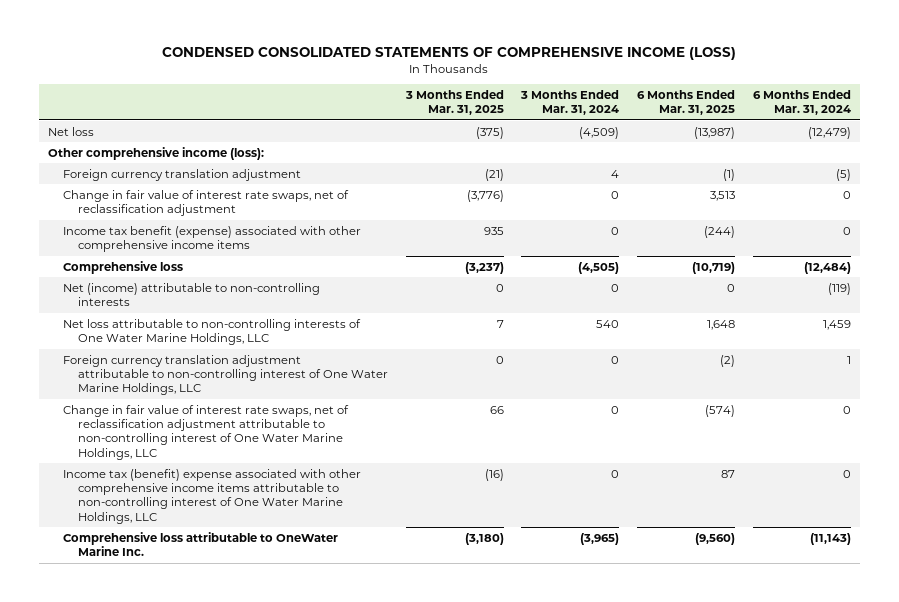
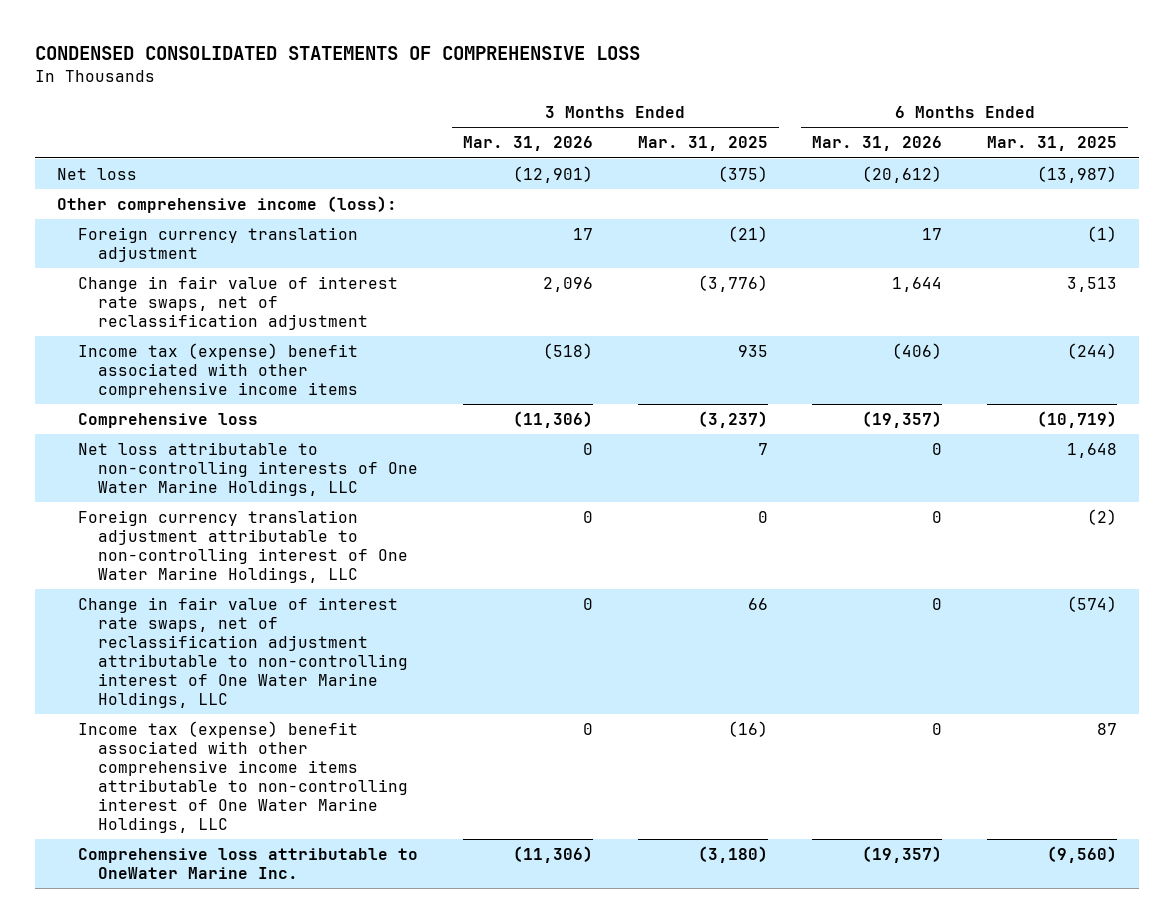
[162,46,737,60] CONDENSED CONSOLIDATED STATEMENTS OF COMPREHENSIVE INCOME (LOSS) -> [35,46,641,61] CONDENSED CONSOLIDATED STATEMENTS OF COMPREHENSIVE LOSS
[520,89,620,116] 3 Months Ended Mar. 31, 2024 -> none
[753,89,852,116] 6 Months Ended Mar. 31, 2024 -> none
none -> [463,136,594,152] Mar. 31, 2026
none -> [812,136,943,152] Mar. 31, 2026
[62,225,361,253] Income tax benefit (expense) associated with other comprehensive income items -> [77,342,359,398] Income tax (expense) benefit associated with other comprehensive income items
[62,282,320,307] Net (income) attributable to non-controlling interests -> none
[62,468,361,524] Income tax (benefit) expense associated with other comprehensive income items attributable to non-controlling interest of One Water Marine Holdings, LLC -> [77,720,409,834] Income tax (expense) benefit associated with other comprehensive income items attributable to non-controlling interest of One Water Marine Holdings, LLC

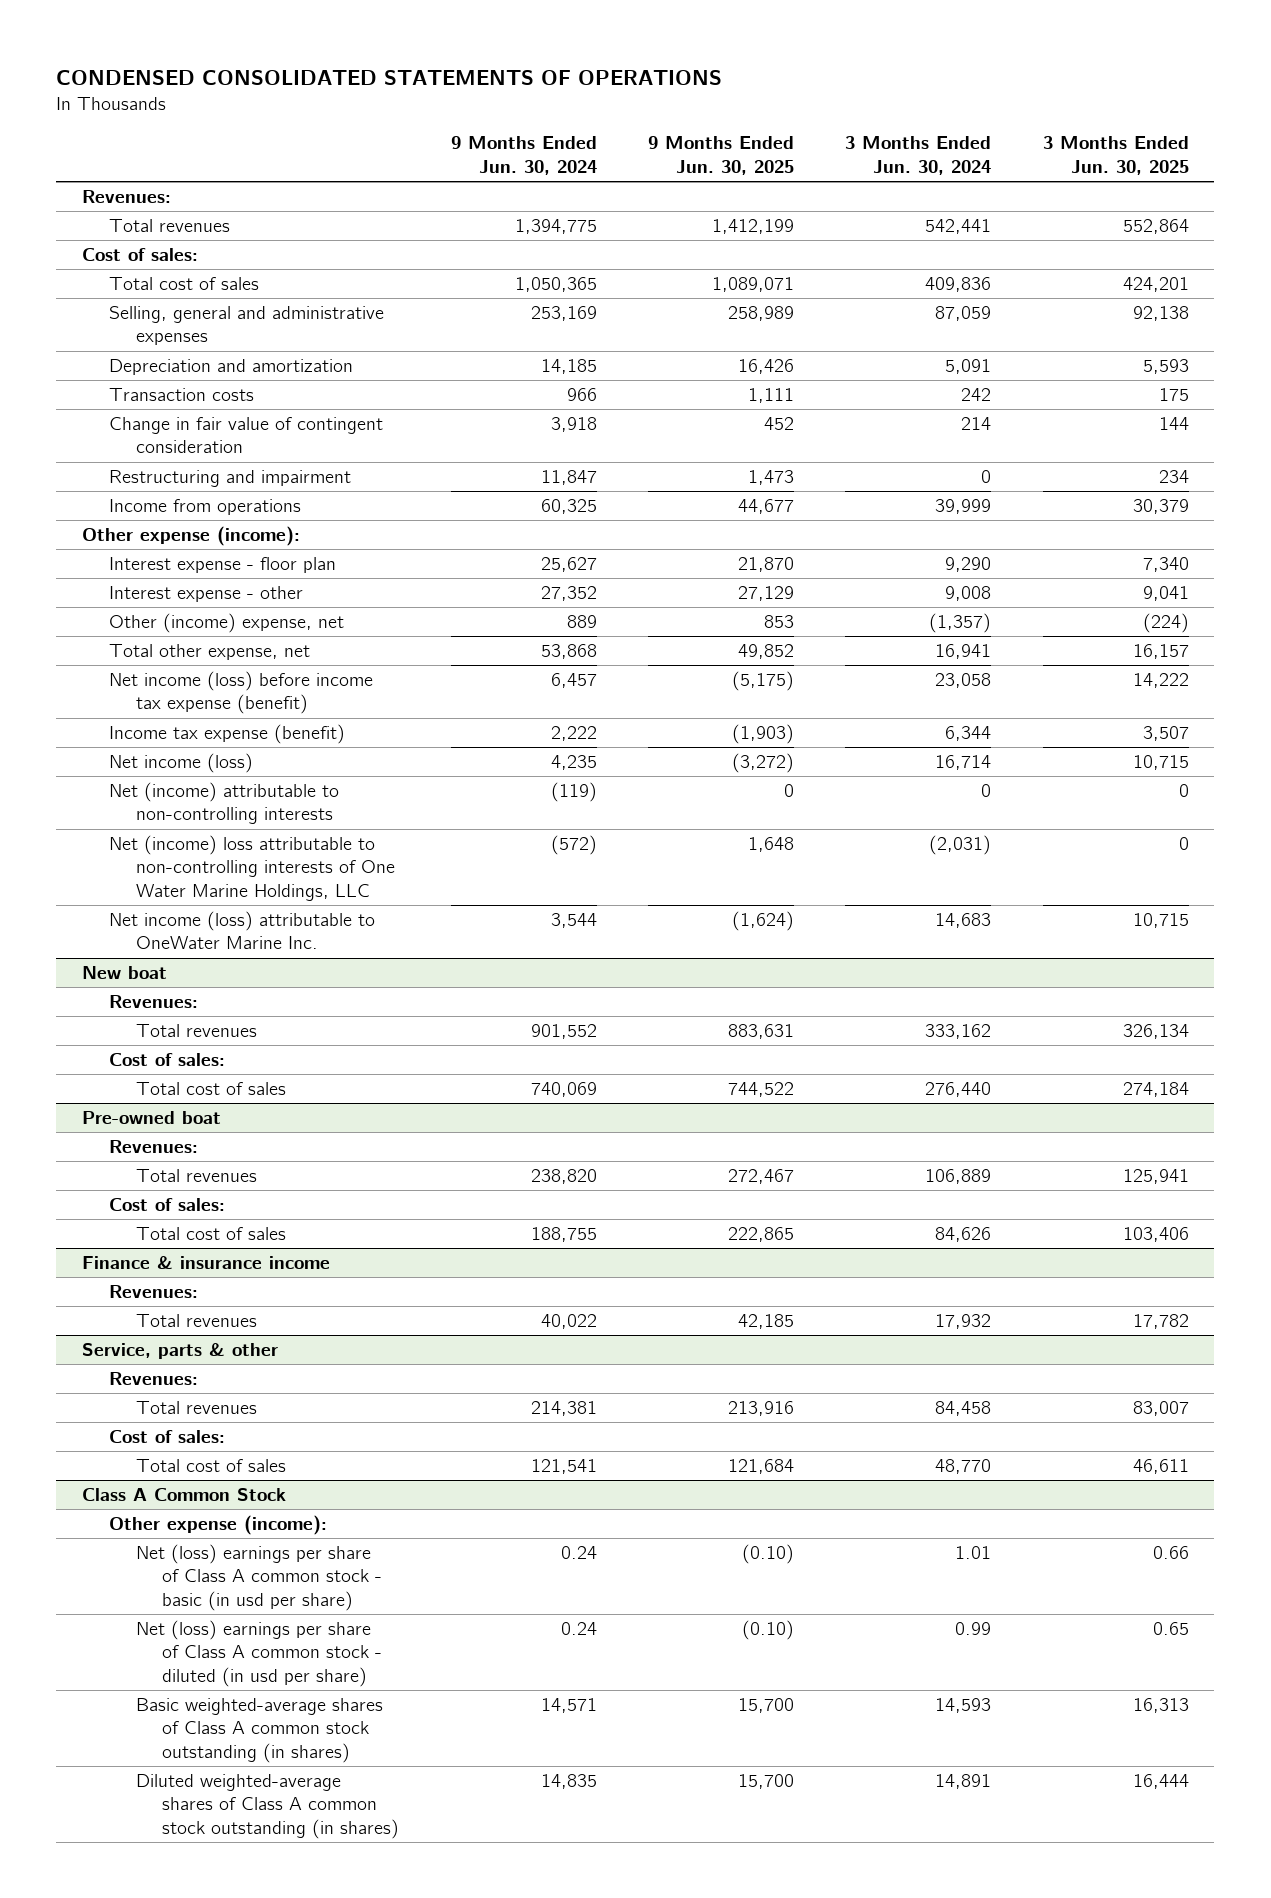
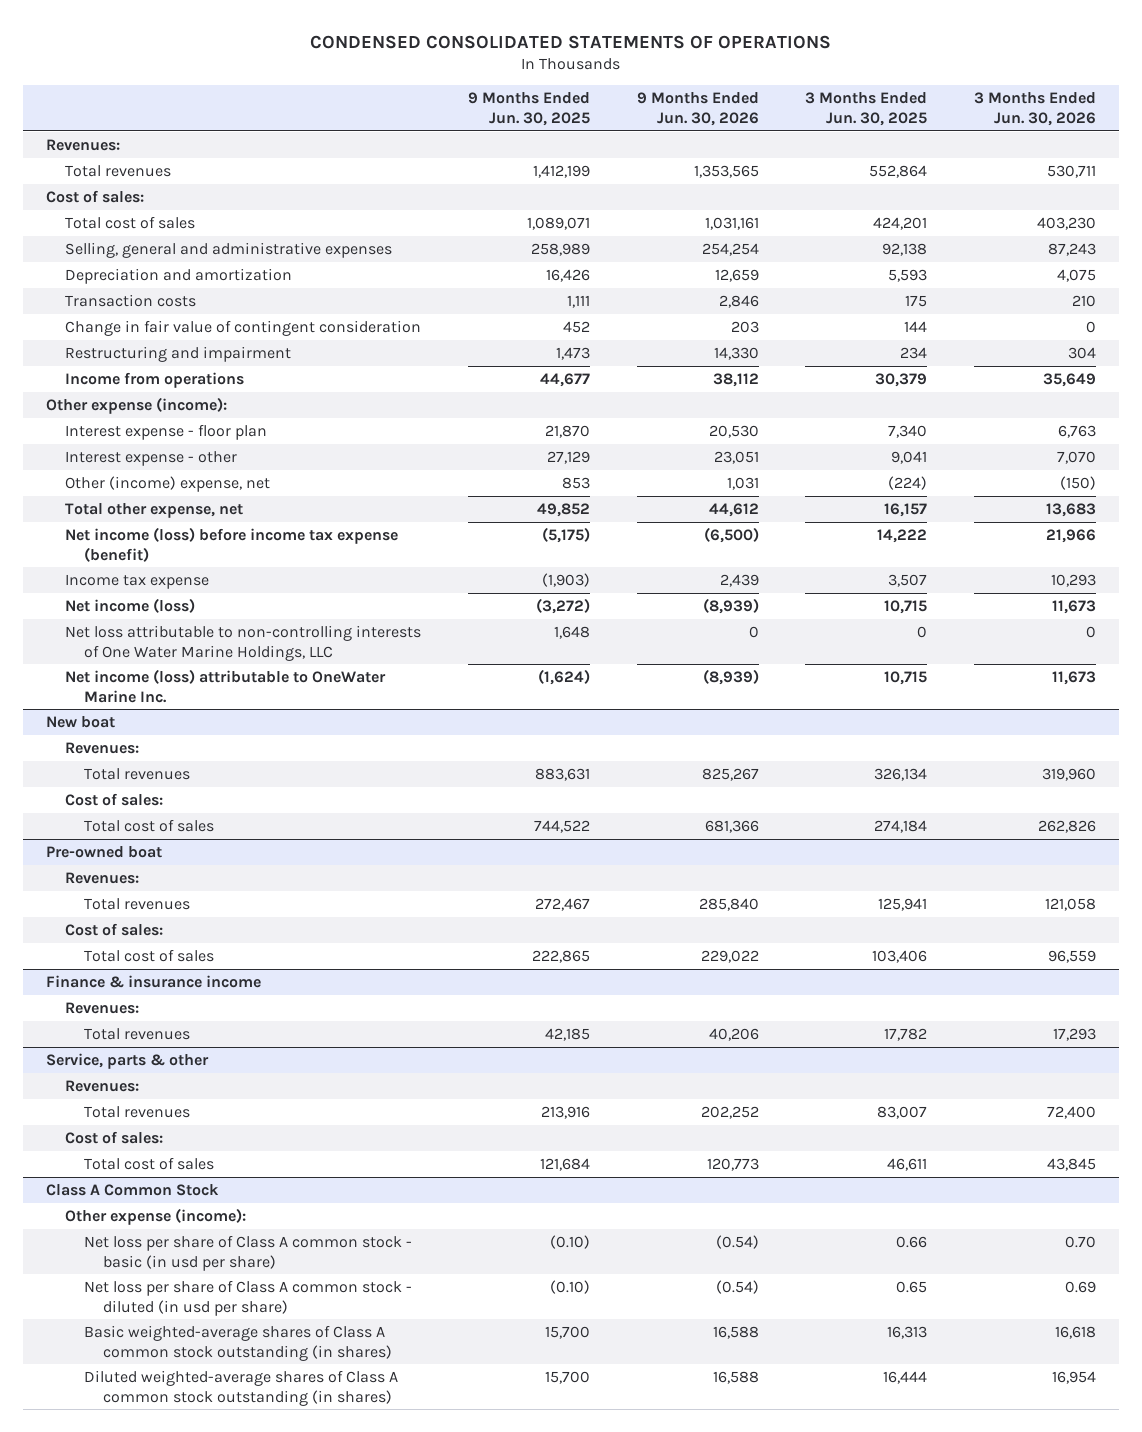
[450,136,597,175] 9 Months Ended Jun. 30, 2024 -> none
[845,136,992,175] 3 Months Ended Jun. 30, 2024 -> none
none -> [636,92,759,126] 9 Months Ended Jun. 30, 2026
none -> [973,92,1096,126] 3 Months Ended Jun. 30, 2026
[108,723,345,744] Income tax expense (benefit) -> [65,573,210,589] Income tax expense
[108,781,339,825] Net (income) attributable to non-controlling interests -> none
[108,834,395,901] Net (income) loss attributable to non-controlling interests of One Water Marine Holdings, LLC -> [65,624,422,661] Net loss attributable to non-controlling interests of One Water Marine Holdings, LLC
[135,1543,383,1611] Net (loss) earnings per share of Class A common stock - basic (in usd per share) -> [84,1234,413,1271] Net loss per share of Class A common stock - basic (in usd per share)
[135,1619,383,1687] Net (loss) earnings per share of Class A common stock - diluted (in usd per share) -> [84,1279,413,1316] Net loss per share of Class A common stock - diluted (in usd per share)

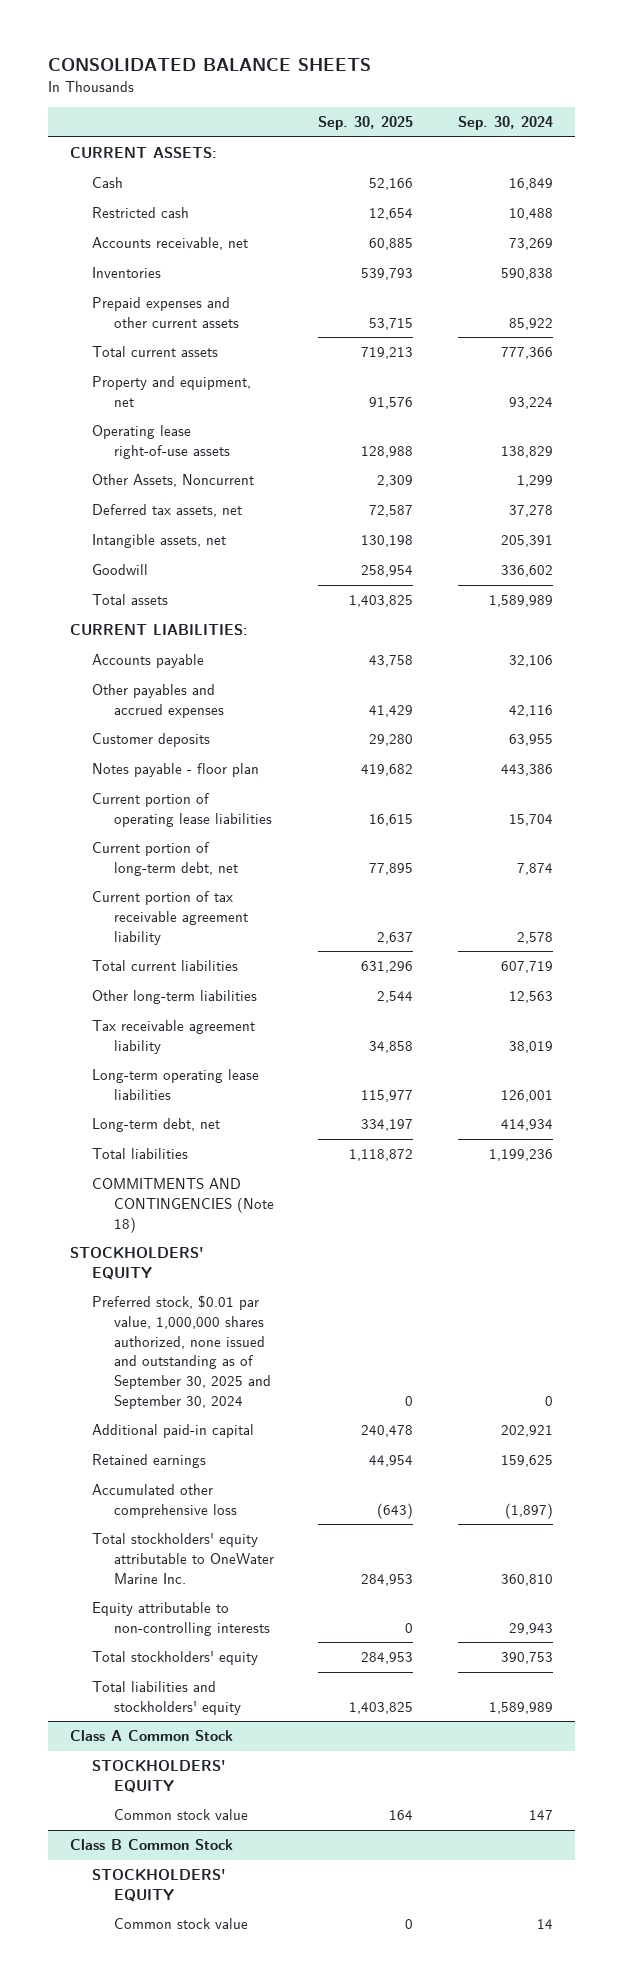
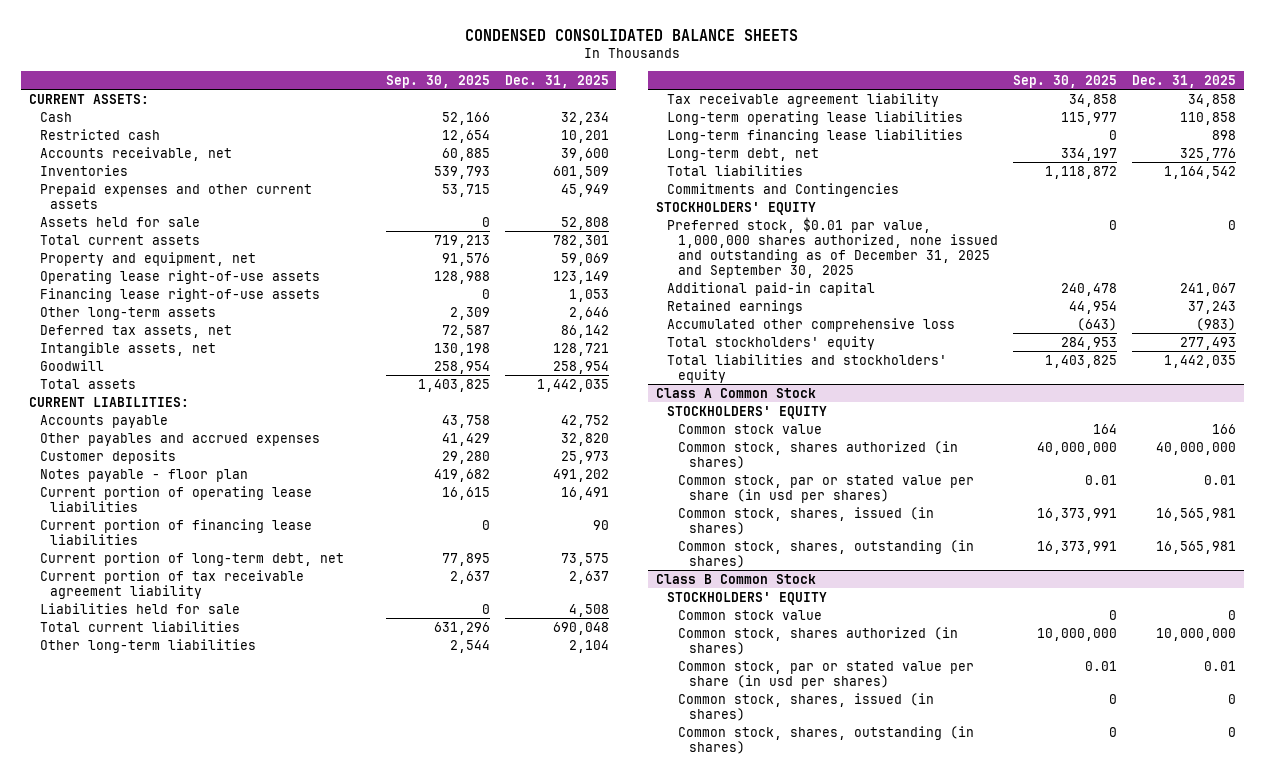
[47,58,371,72] CONSOLIDATED BALANCE SHEETS -> [465,28,799,41] CONDENSED CONSOLIDATED BALANCE SHEETS
[457,116,553,131] Sep. 30, 2024 -> none
none -> [504,74,609,88] Dec. 31, 2025
none -> [39,216,200,227] Assets held for sale
none -> [39,287,320,302] Financing lease right-of-use assets
[91,474,254,488] Other Assets, Noncurrent -> [39,306,216,320] Other long-term assets
none -> [39,518,312,545] Current portion of financing lease liabilities
none -> [39,602,240,614] Liabilities held for sale
none -> [666,128,963,143] Long-term financing lease liabilities
[91,1178,275,1233] COMMITMENTS AND CONTINGENCIES (Note 18) -> [666,182,899,197] Commitments and Contingencies
[91,1295,272,1409] Preferred stock, $0.01 par value, 1,000,000 shares authorized, none issued and outstanding as of September 30, 2025 and September 30, 2024 -> [666,216,998,278] Preferred stock, $0.01 par value, 1,000,000 shares authorized, none issued and outstanding as of December 31, 2025 and September 30, 2025
[91,1533,275,1585] Total stockholders' equity attributable to OneWater Marine Inc. -> none
[91,1602,271,1636] Equity attributable to non-controlling interests -> none
none -> [677,440,958,469] Common stock, shares authorized (in shares)
none -> [677,474,974,503] Common stock, par or stated value per share (in usd per shares)
none -> [677,506,934,535] Common stock, shares, issued (in shares)
none -> [677,539,974,568] Common stock, shares, outstanding (in shares)
none -> [677,626,958,655] Common stock, shares authorized (in shares)
none -> [677,660,974,689] Common stock, par or stated value per share (in usd per shares)
none -> [677,692,934,721] Common stock, shares, issued (in shares)
none -> [677,725,974,754] Common stock, shares, outstanding (in shares)

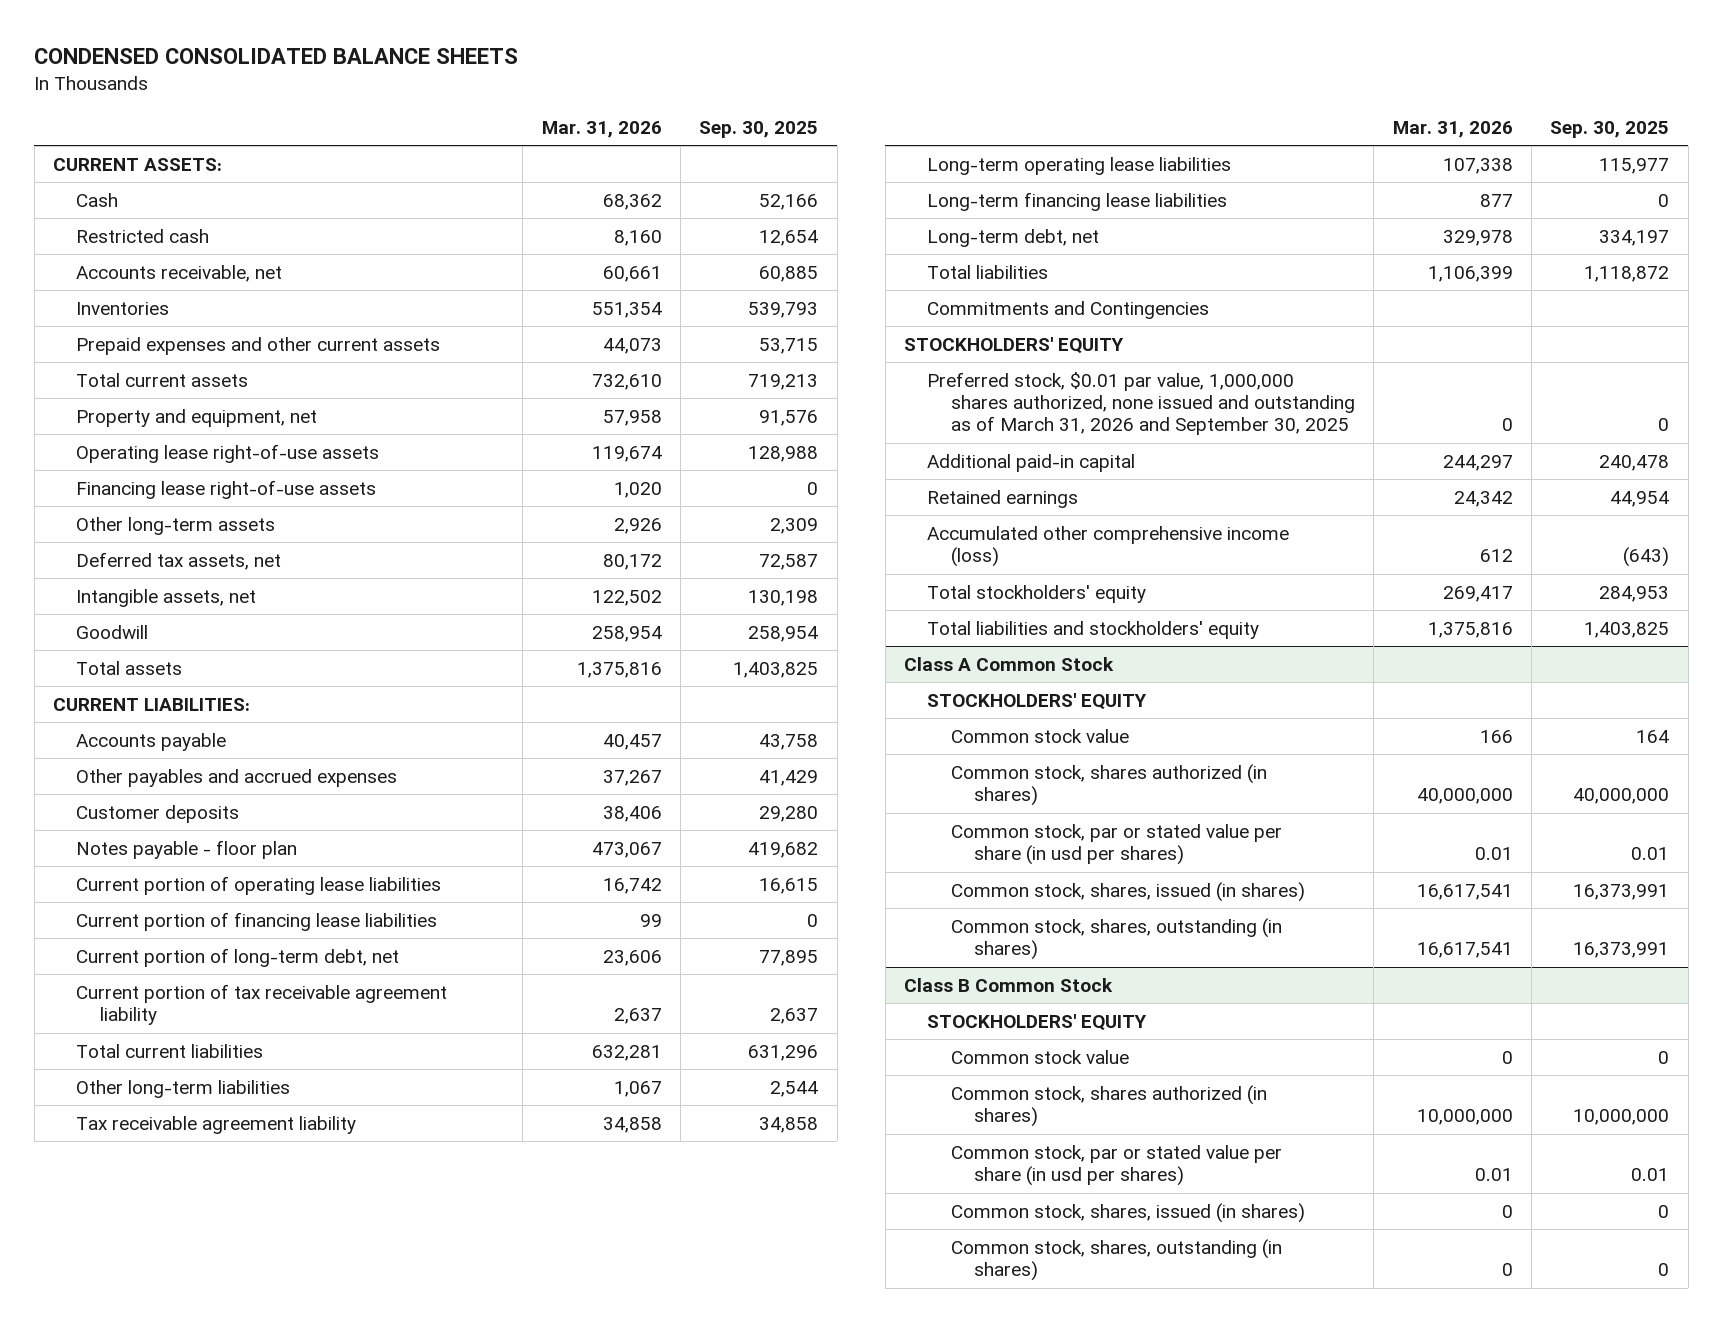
[504,74,609,88] Dec. 31, 2025 -> none
none -> [541,120,662,138] Mar. 31, 2026
[39,216,200,227] Assets held for sale -> none
[39,602,240,614] Liabilities held for sale -> none
[666,216,998,278] Preferred stock, $0.01 par value, 1,000,000 shares authorized, none issued and outstanding as of December 31, 2025 and September 30, 2025 -> [927,371,1355,436] Preferred stock, $0.01 par value, 1,000,000 shares authorized, none issued and outstanding as of March 31, 2026 and September 30, 2025
[666,317,955,332] Accumulated other comprehensive loss -> [927,525,1290,568] Accumulated other comprehensive income (loss)

